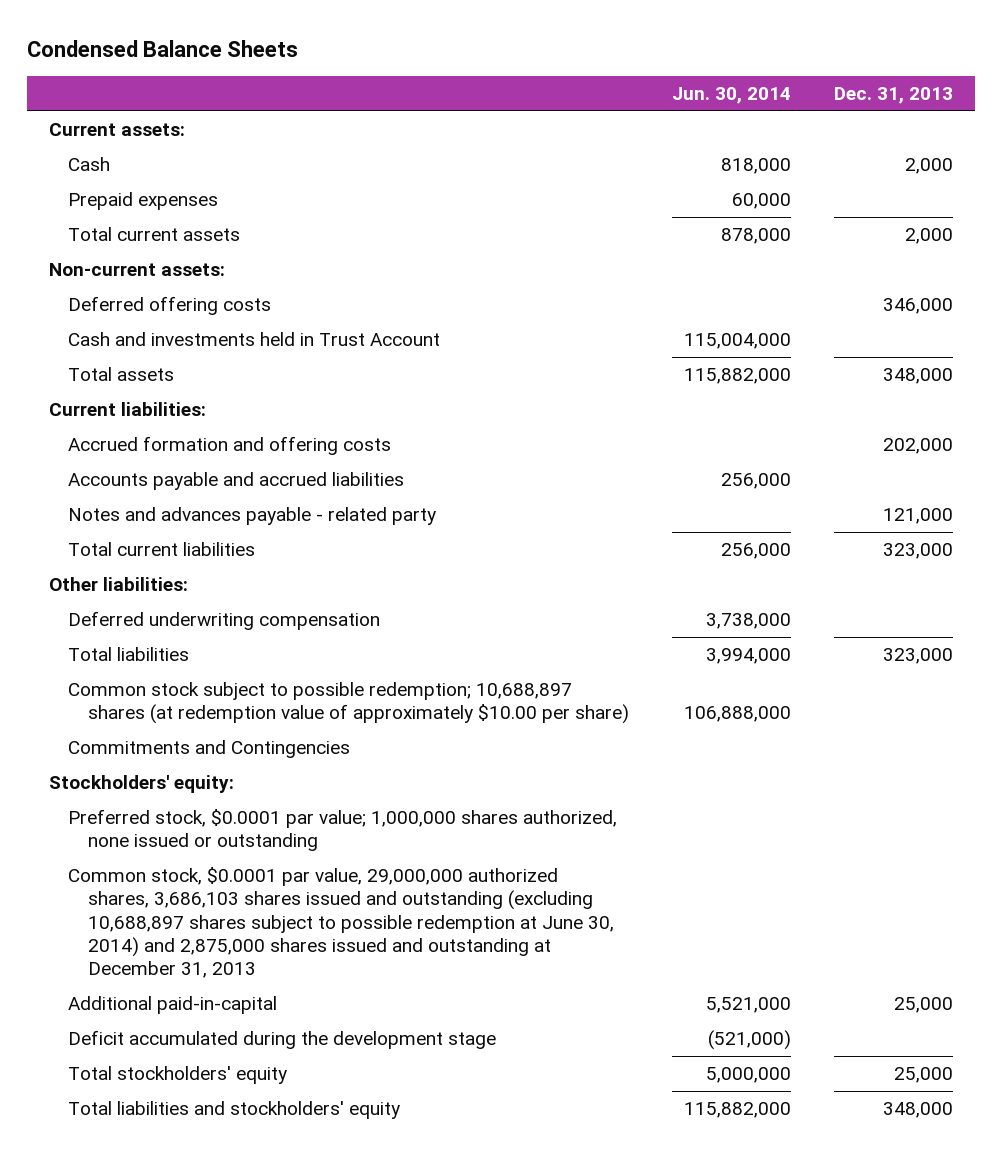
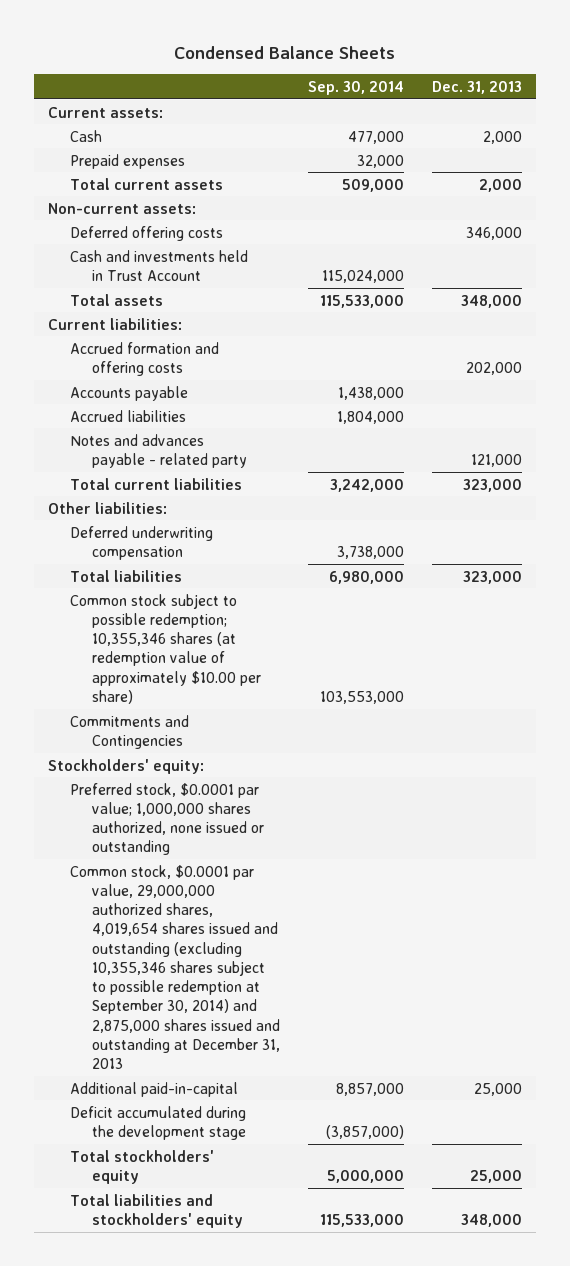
[672,87,792,105] Jun. 30, 2014 -> none
none -> [307,80,404,95] Sep. 30, 2014
[68,472,405,491] Accounts payable and accrued liabilities -> none
none -> [70,385,189,401] Accounts payable
none -> [70,409,187,422] Accrued liabilities
[68,682,630,725] Common stock subject to possible redemption; 10,688,897 shares (at redemption value of approximately $10.00 per share) -> [70,593,262,704] Common stock subject to possible redemption; 10,355,346 shares (at redemption value of approximately $10.00 per share)
[68,867,615,979] Common stock, $0.0001 par value, 29,000,000 authorized shares, 3,686,103 shares issued and outstanding (excluding 10,688,897 shares subject to possible redemption at June 30, 2014) and 2,875,000 shares issued and outstanding at December 31, 2013 -> [70,864,281,1070] Common stock, $0.0001 par value, 29,000,000 authorized shares, 4,019,654 shares issued and outstanding (excluding 10,355,346 shares subject to possible redemption at September 30, 2014) and 2,875,000 shares issued and outstanding at December 31, 2013

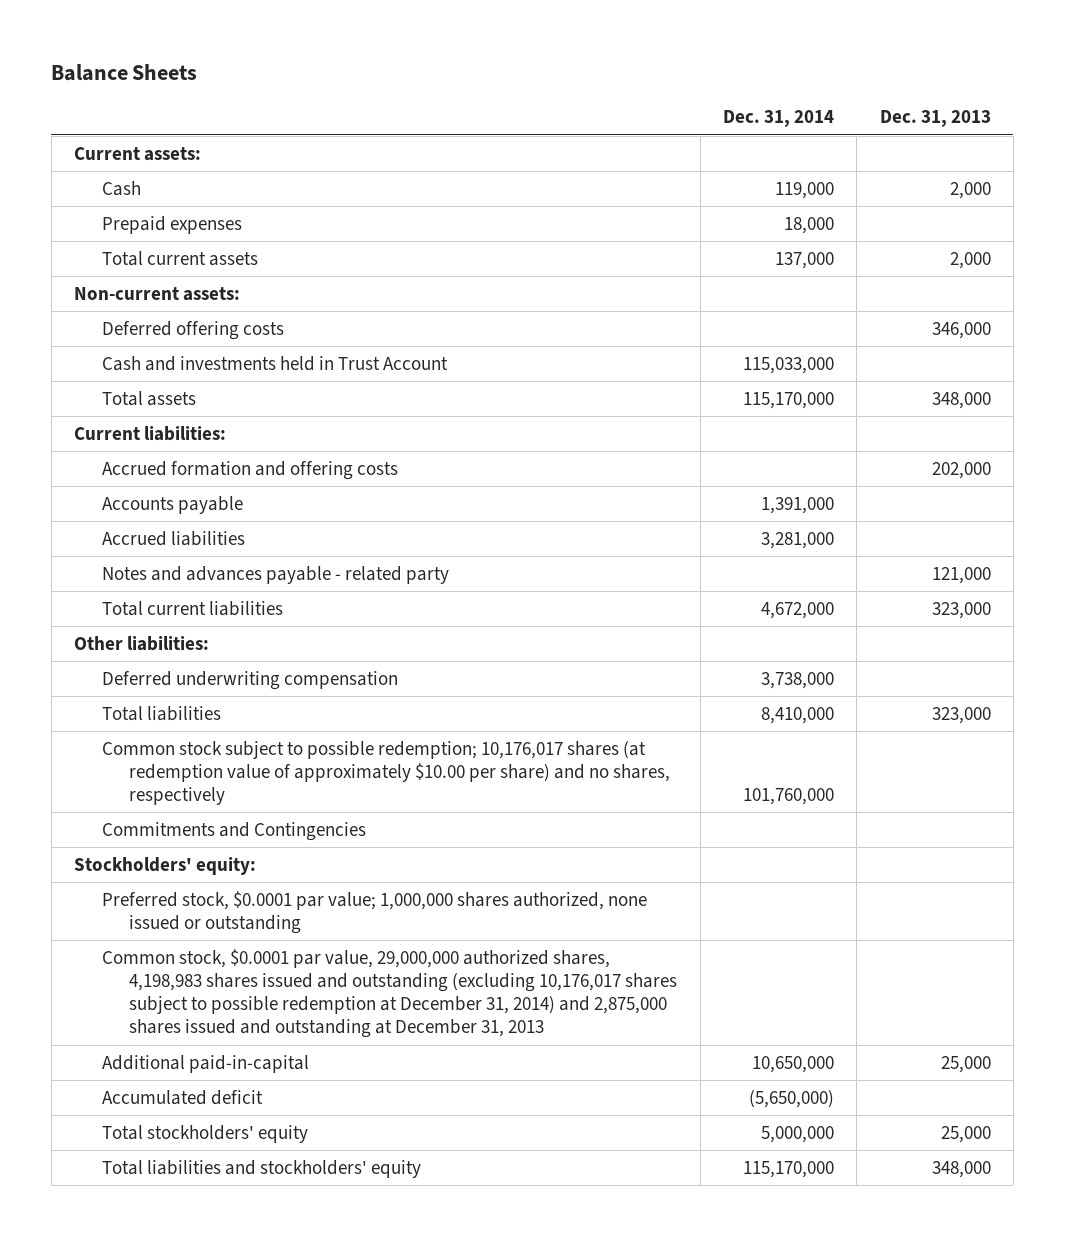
[173,45,395,59] Condensed Balance Sheets -> [51,64,198,82] Balance Sheets
[307,80,404,95] Sep. 30, 2014 -> none
none -> [722,110,834,128] Dec. 31, 2014
[70,593,262,704] Common stock subject to possible redemption; 10,355,346 shares (at redemption value of approximately $10.00 per share) -> [101,740,671,806] Common stock subject to possible redemption; 10,176,017 shares (at redemption value of approximately $10.00 per share) and no shares, respectively
[70,864,281,1070] Common stock, $0.0001 par value, 29,000,000 authorized shares, 4,019,654 shares issued and outstanding (excluding 10,355,346 shares subject to possible redemption at September 30, 2014) and 2,875,000 shares issued and outstanding at December 31, 2013 -> [101,948,678,1039] Common stock, $0.0001 par value, 29,000,000 authorized shares, 4,198,983 shares issued and outstanding (excluding 10,176,017 shares subject to possible redemption at December 31, 2014) and 2,875,000 shares issued and outstanding at December 31, 2013
[70,1105,247,1140] Deficit accumulated during the development stage -> [101,1089,263,1105] Accumulated deficit

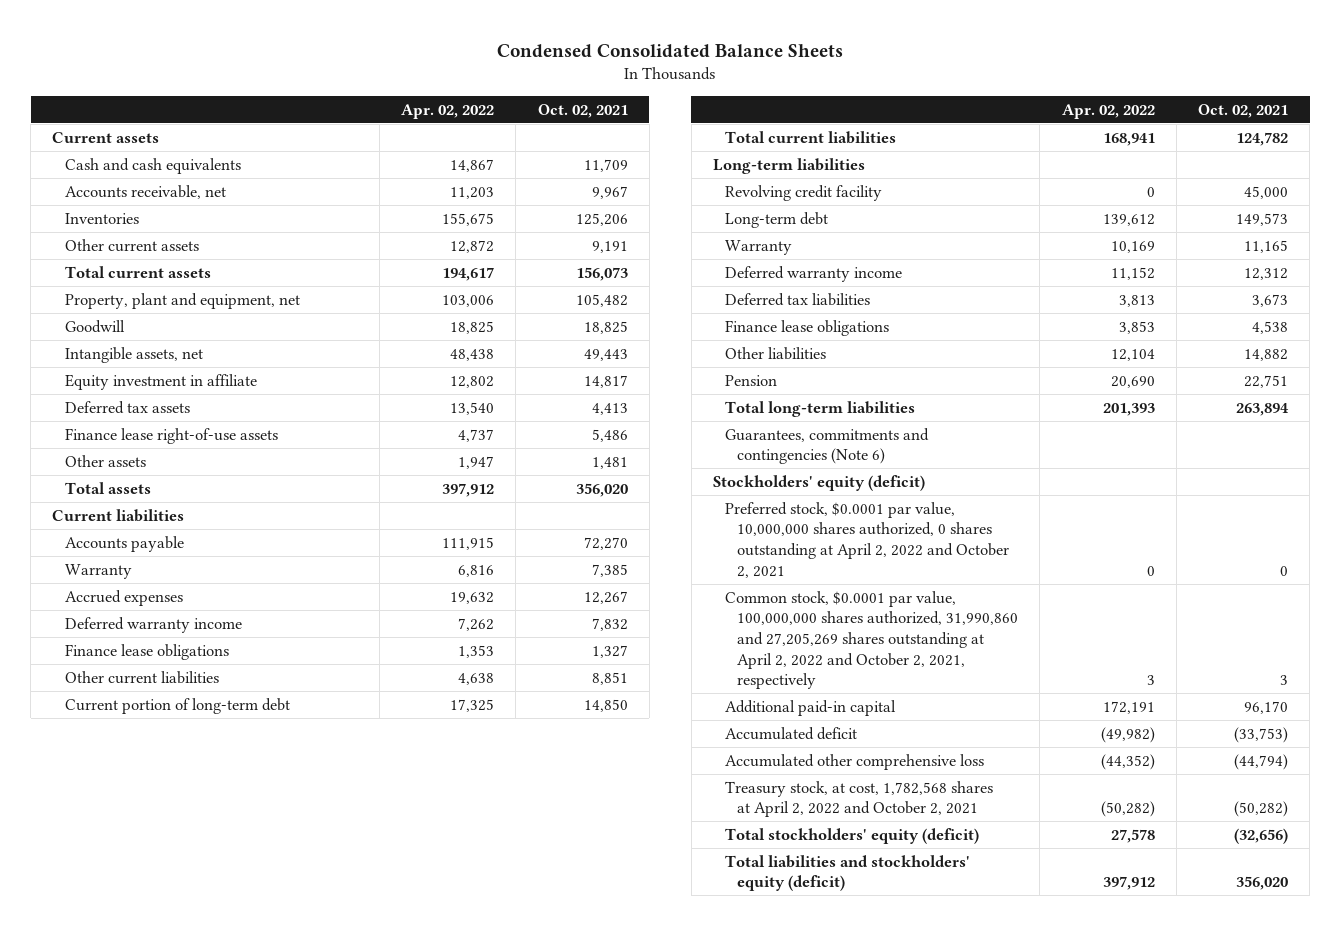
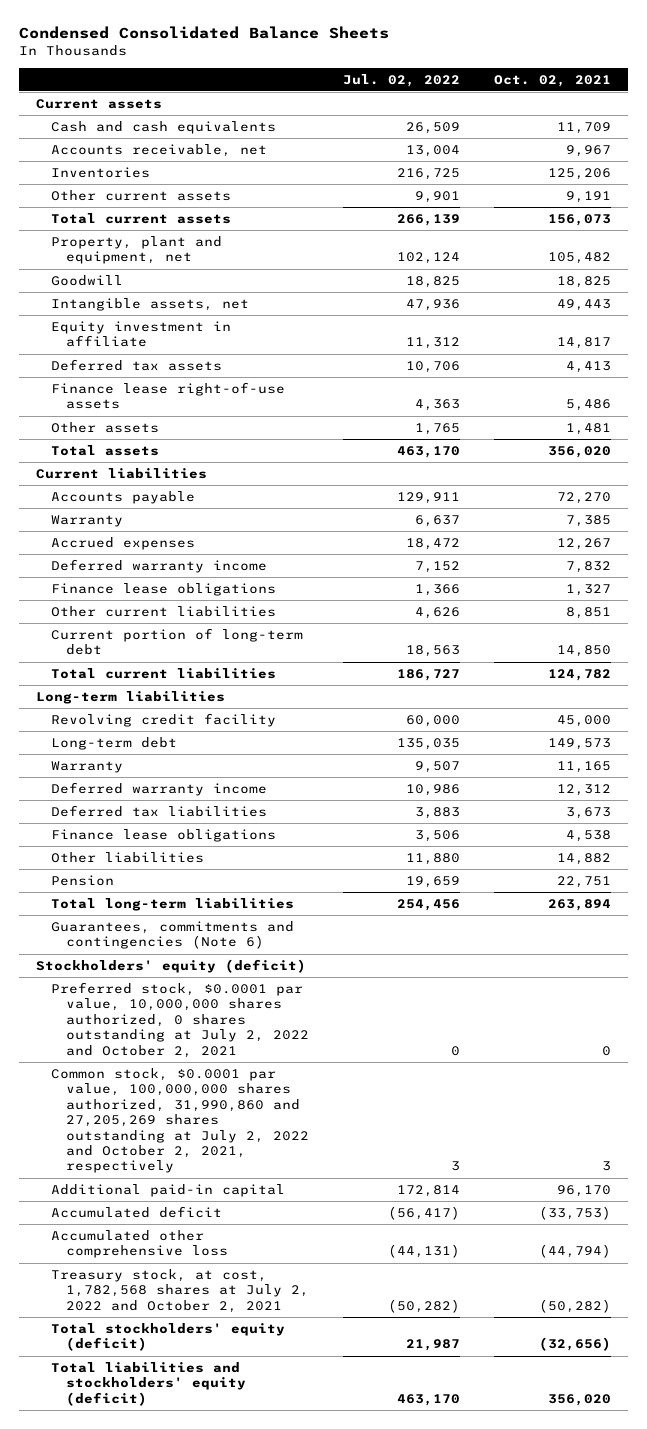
[401,103,495,119] Apr. 02, 2022 -> none
none -> [342,73,460,87] Jul. 02, 2022
[725,501,1010,578] Preferred stock, $0.0001 par value, 10,000,000 shares authorized, 0 shares outstanding at April 2, 2022 and October 2, 2021 -> [50,981,309,1058] Preferred stock, $0.0001 par value, 10,000,000 shares authorized, 0 shares outstanding at July 2, 2022 and October 2, 2021
[725,590,1019,690] Common stock, $0.0001 par value, 100,000,000 shares authorized, 31,990,860 and 27,205,269 shares outstanding at April 2, 2022 and October 2, 2021, respectively -> [50,1067,309,1174] Common stock, $0.0001 par value, 100,000,000 shares authorized, 31,990,860 and 27,205,269 shares outstanding at July 2, 2022 and October 2, 2021, respectively
[725,780,994,818] Treasury stock, at cost, 1,782,568 shares at April 2, 2022 and October 2, 2021 -> [50,1268,309,1313] Treasury stock, at cost, 1,782,568 shares at July 2, 2022 and October 2, 2021

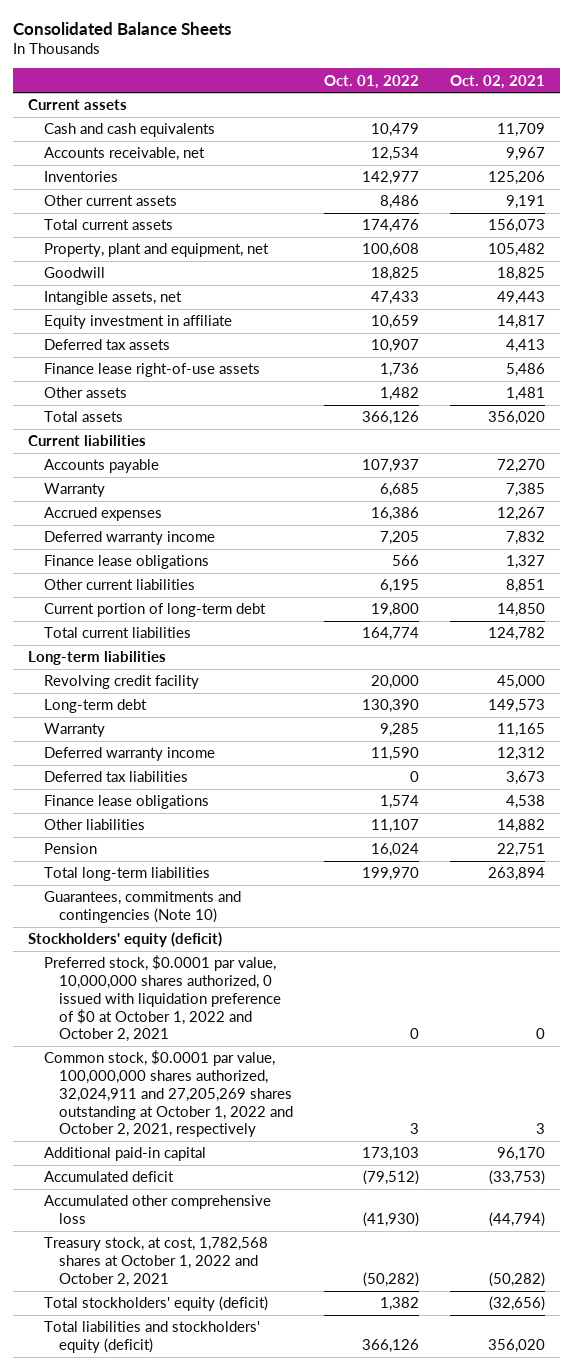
[18,26,389,40] Condensed Consolidated Balance Sheets -> [12,21,231,35] Consolidated Balance Sheets
[342,73,460,87] Jul. 02, 2022 -> none
none -> [324,74,420,89] Oct. 01, 2022
[50,920,294,950] Guarantees, commitments and contingencies (Note 6) -> [43,891,241,923] Guarantees, commitments and contingencies (Note 10)
[50,981,309,1058] Preferred stock, $0.0001 par value, 10,000,000 shares authorized, 0 shares outstanding at July 2, 2022 and October 2, 2021 -> [43,955,282,1043] Preferred stock, $0.0001 par value, 10,000,000 shares authorized, 0 issued with liquidation preference of $0 at October 1, 2022 and October 2, 2021
[50,1067,309,1174] Common stock, $0.0001 par value, 100,000,000 shares authorized, 31,990,860 and 27,205,269 shares outstanding at July 2, 2022 and October 2, 2021, respectively -> [43,1050,294,1138] Common stock, $0.0001 par value, 100,000,000 shares authorized, 32,024,911 and 27,205,269 shares outstanding at October 1, 2022 and October 2, 2021, respectively
[50,1268,309,1313] Treasury stock, at cost, 1,782,568 shares at July 2, 2022 and October 2, 2021 -> [43,1237,268,1287] Treasury stock, at cost, 1,782,568 shares at October 1, 2022 and October 2, 2021

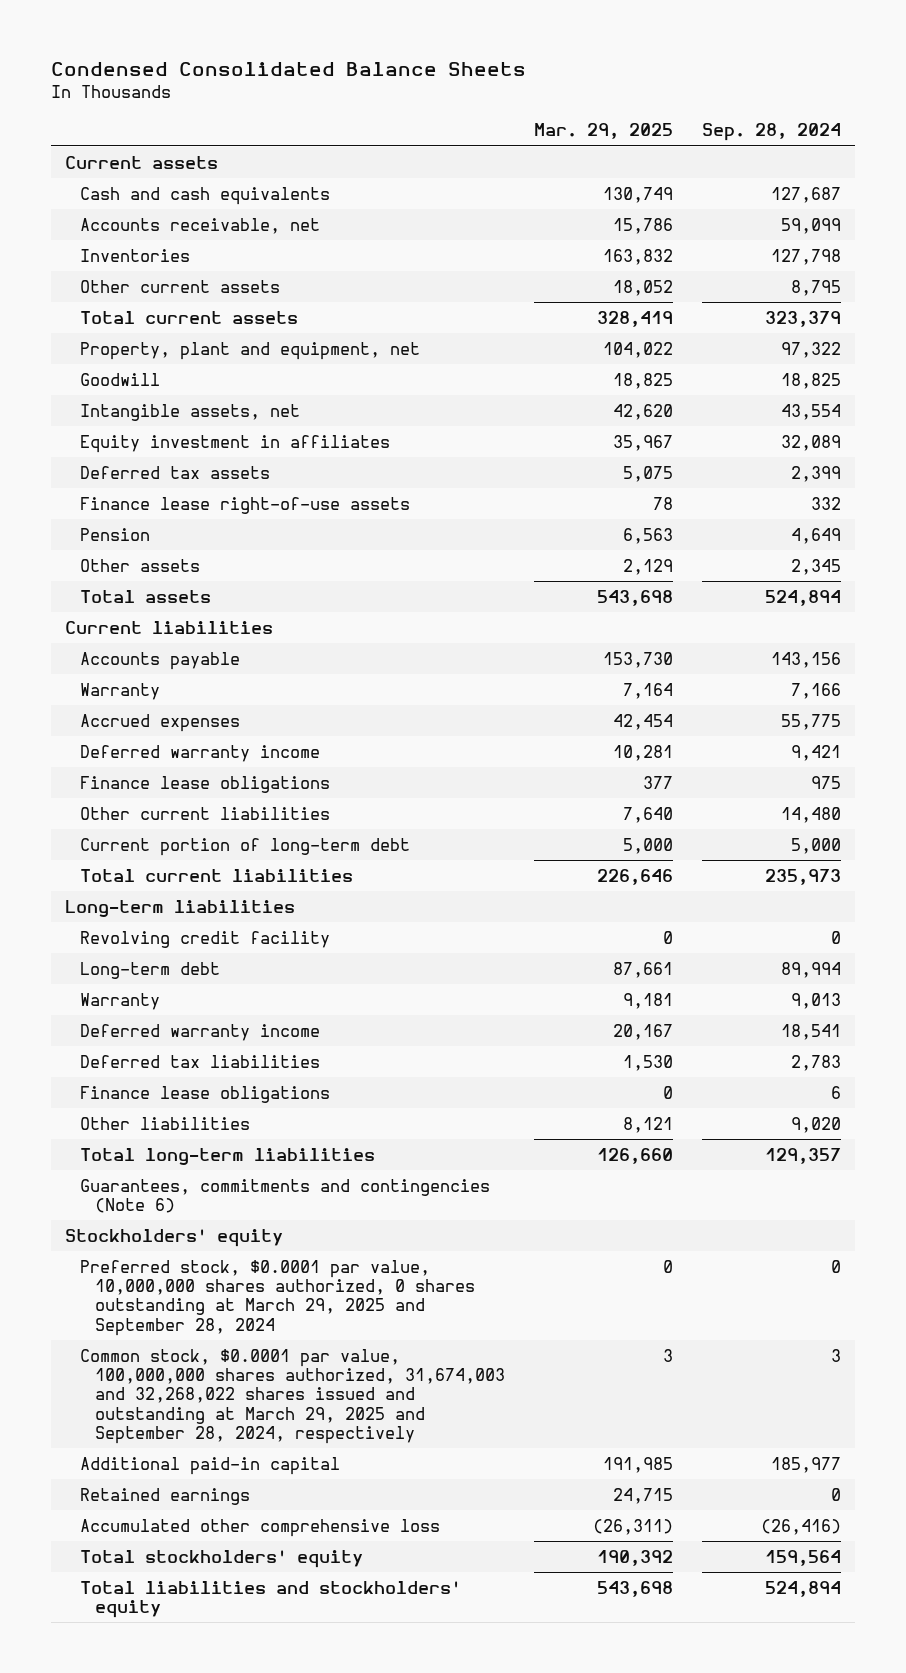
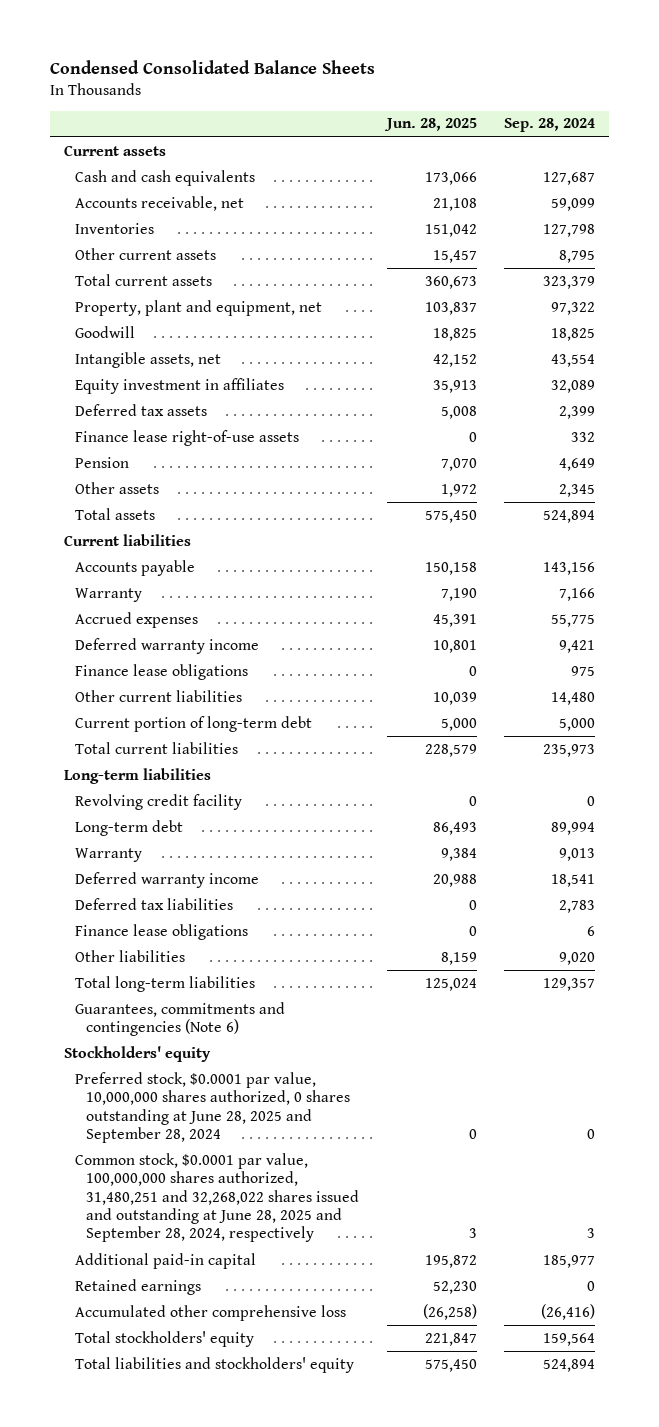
[533,123,673,140] Mar. 29, 2025 -> none
none -> [383,118,477,132] Jun. 28, 2025
[80,1259,475,1336] Preferred stock, $0.0001 par value, 10,000,000 shares authorized, 0 shares outstanding at March 29, 2025 and September 28, 2024 -> [75,1071,351,1143] Preferred stock, $0.0001 par value, 10,000,000 shares authorized, 0 shares outstanding at June 28, 2025 and September 28, 2024
[80,1348,505,1445] Common stock, $0.0001 par value, 100,000,000 shares authorized, 31,674,003 and 32,268,022 shares issued and outstanding at March 29, 2025 and September 28, 2024, respectively -> [75,1152,360,1243] Common stock, $0.0001 par value, 100,000,000 shares authorized, 31,480,251 and 32,268,022 shares issued and outstanding at June 28, 2025 and September 28, 2024, respectively

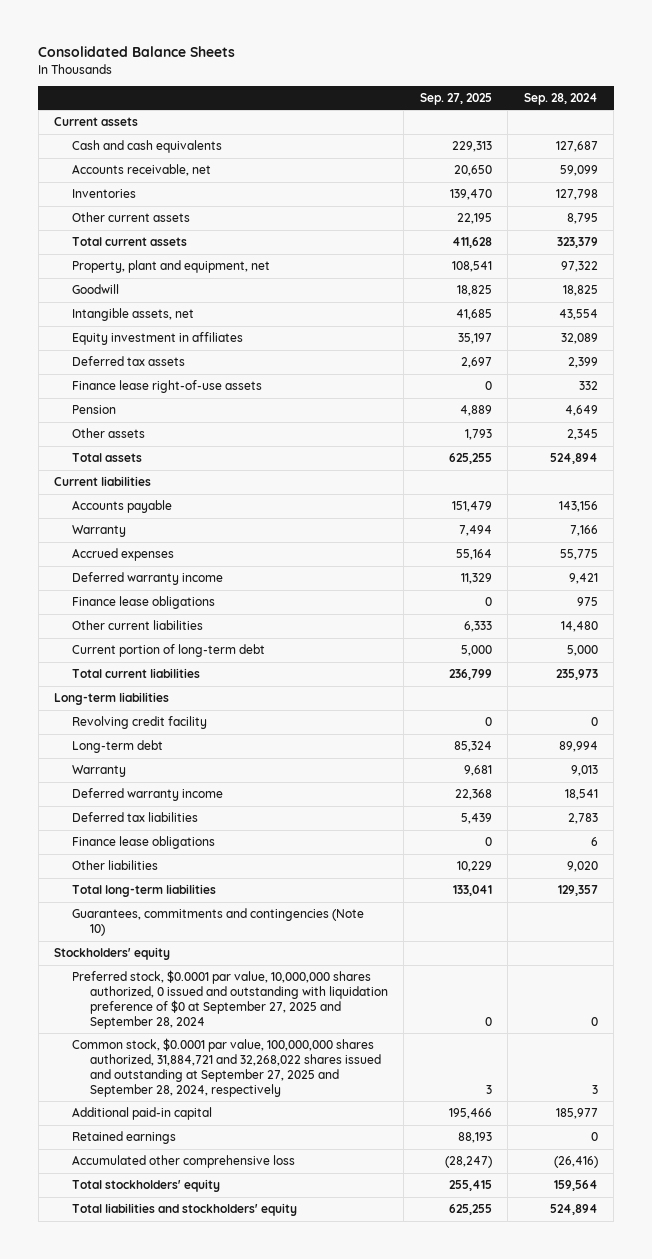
[50,60,376,75] Condensed Consolidated Balance Sheets -> [38,46,236,58] Consolidated Balance Sheets
[383,118,477,132] Jun. 28, 2025 -> none
none -> [419,92,492,105] Sep. 27, 2025
[75,1001,286,1037] Guarantees, commitments and contingencies (Note 6) -> [72,908,365,937] Guarantees, commitments and contingencies (Note 10)
[75,1071,351,1143] Preferred stock, $0.0001 par value, 10,000,000 shares authorized, 0 shares outstanding at June 28, 2025 and September 28, 2024 -> [72,970,388,1029] Preferred stock, $0.0001 par value, 10,000,000 shares authorized, 0 issued and outstanding with liquidation preference of $0 at September 27, 2025 and September 28, 2024
[75,1152,360,1243] Common stock, $0.0001 par value, 100,000,000 shares authorized, 31,480,251 and 32,268,022 shares issued and outstanding at June 28, 2025 and September 28, 2024, respectively -> [72,1038,381,1097] Common stock, $0.0001 par value, 100,000,000 shares authorized, 31,884,721 and 32,268,022 shares issued and outstanding at September 27, 2025 and September 28, 2024, respectively

